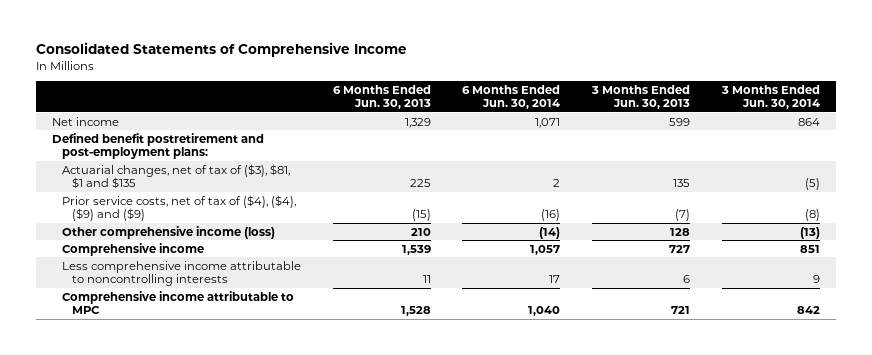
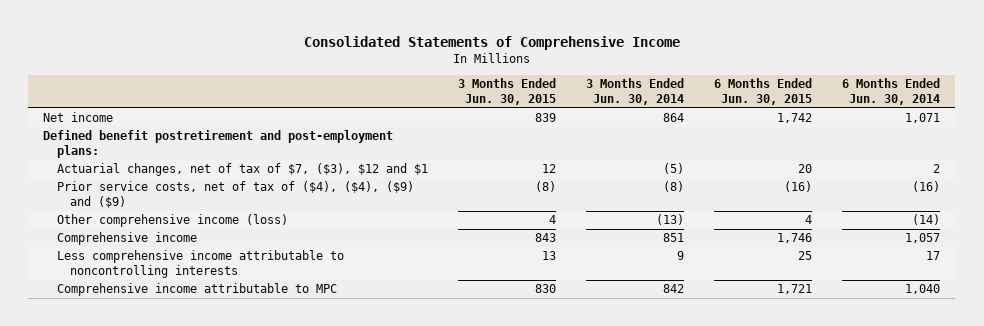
[332,84,431,110] 6 Months Ended Jun. 30, 2013 -> none
[591,84,691,110] 3 Months Ended Jun. 30, 2013 -> none
none -> [458,78,557,105] 3 Months Ended Jun. 30, 2015
none -> [714,78,813,105] 6 Months Ended Jun. 30, 2015
[61,163,290,190] Actuarial changes, net of tax of ($3), $81, $1 and $135 -> [56,163,428,177] Actuarial changes, net of tax of $7, ($3), $12 and $1

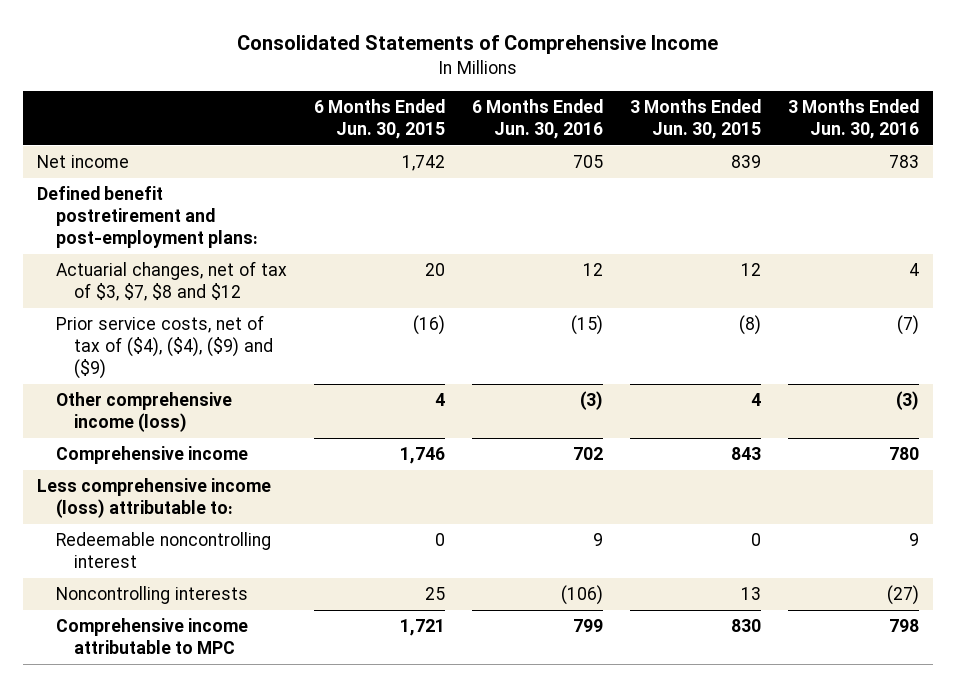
[586,78,685,105] 3 Months Ended Jun. 30, 2014 -> none
[842,78,941,105] 6 Months Ended Jun. 30, 2014 -> none
none -> [471,98,603,140] 6 Months Ended Jun. 30, 2016
none -> [788,98,920,140] 3 Months Ended Jun. 30, 2016
[56,163,428,177] Actuarial changes, net of tax of $7, ($3), $12 and $1 -> [55,261,287,302] Actuarial changes, net of tax of $3, $7, $8 and $12
none -> [36,478,271,519] Less comprehensive income (loss) attributable to:
none -> [55,532,271,569] Redeemable noncontrolling interest
[56,250,344,279] Less comprehensive income attributable to noncontrolling interests -> [55,586,248,605] Noncontrolling interests

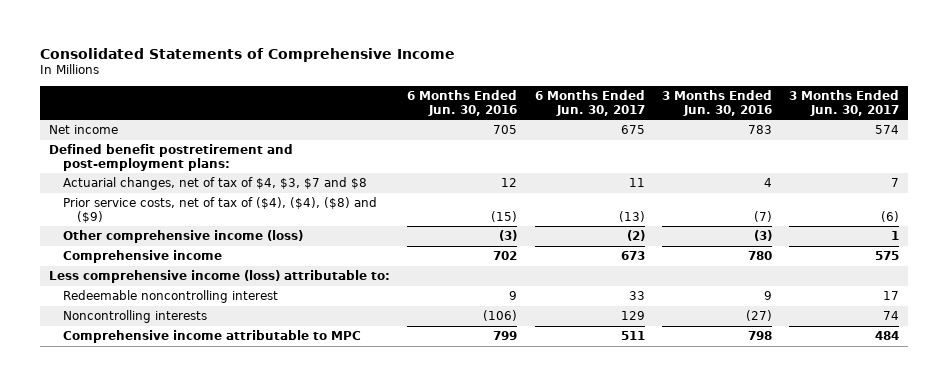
[313,98,445,140] 6 Months Ended Jun. 30, 2015 -> none
[630,98,762,140] 3 Months Ended Jun. 30, 2015 -> none
none -> [534,90,645,116] 6 Months Ended Jun. 30, 2017
none -> [789,90,900,116] 3 Months Ended Jun. 30, 2017
[55,261,287,302] Actuarial changes, net of tax of $3, $7, $8 and $12 -> [63,177,368,191] Actuarial changes, net of tax of $4, $3, $7 and $8
[55,315,274,380] Prior service costs, net of tax of ($4), ($4), ($9) and ($9) -> [63,197,378,223] Prior service costs, net of tax of ($4), ($4), ($8) and ($9)

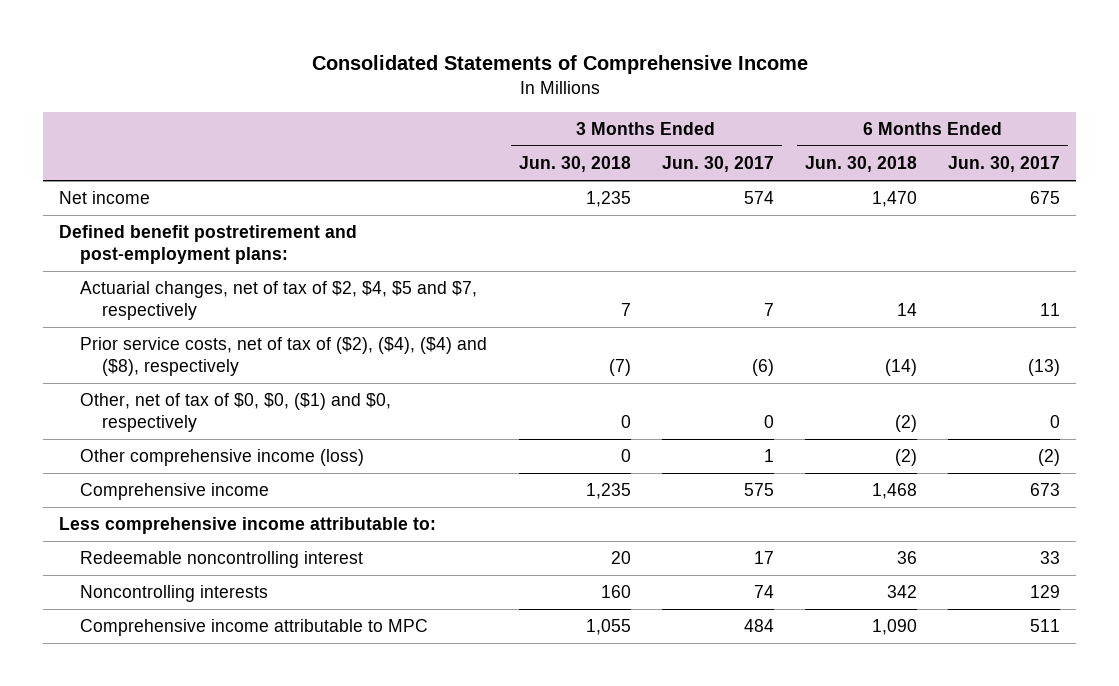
[407,90,518,116] 6 Months Ended Jun. 30, 2016 -> none
[661,90,772,116] 3 Months Ended Jun. 30, 2016 -> none
none -> [518,156,631,173] Jun. 30, 2018
none -> [805,156,918,173] Jun. 30, 2018
[63,177,368,191] Actuarial changes, net of tax of $4, $3, $7 and $8 -> [80,281,478,320] Actuarial changes, net of tax of $2, $4, $5 and $7, respectively
[63,197,378,223] Prior service costs, net of tax of ($4), ($4), ($8) and ($9) -> [80,337,488,376] Prior service costs, net of tax of ($2), ($4), ($4) and ($8), respectively
none -> [80,393,392,432] Other, net of tax of $0, $0, ($1) and $0, respectively
[49,270,391,284] Less comprehensive income (loss) attributable to: -> [58,517,436,535] Less comprehensive income attributable to:

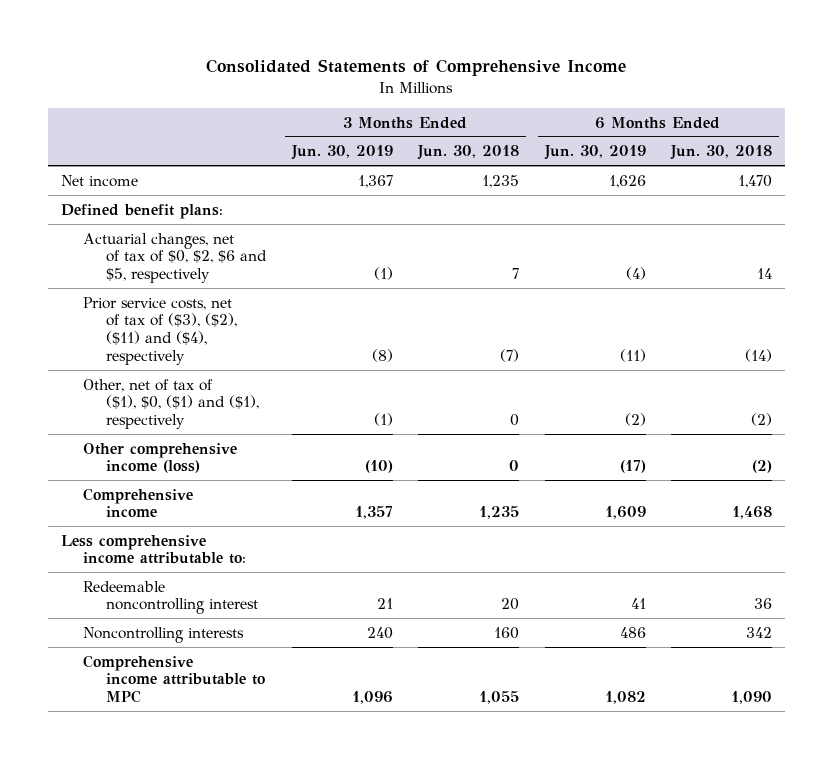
[661,156,774,173] Jun. 30, 2017 -> none
[948,156,1061,173] Jun. 30, 2017 -> none
none -> [290,145,393,161] Jun. 30, 2019
none -> [543,145,646,161] Jun. 30, 2019
[58,225,357,264] Defined benefit postretirement and post-employment plans: -> [60,203,223,219] Defined benefit plans:
[80,281,478,320] Actuarial changes, net of tax of $2, $4, $5 and $7, respectively -> [83,232,268,284] Actuarial changes, net of tax of $0, $2, $6 and $5, respectively
[80,337,488,376] Prior service costs, net of tax of ($2), ($4), ($4) and ($8), respectively -> [83,296,238,366] Prior service costs, net of tax of ($3), ($2), ($11) and ($4), respectively
[80,393,392,432] Other, net of tax of $0, $0, ($1) and $0, respectively -> [83,378,260,430] Other, net of tax of ($1), $0, ($1) and ($1), respectively

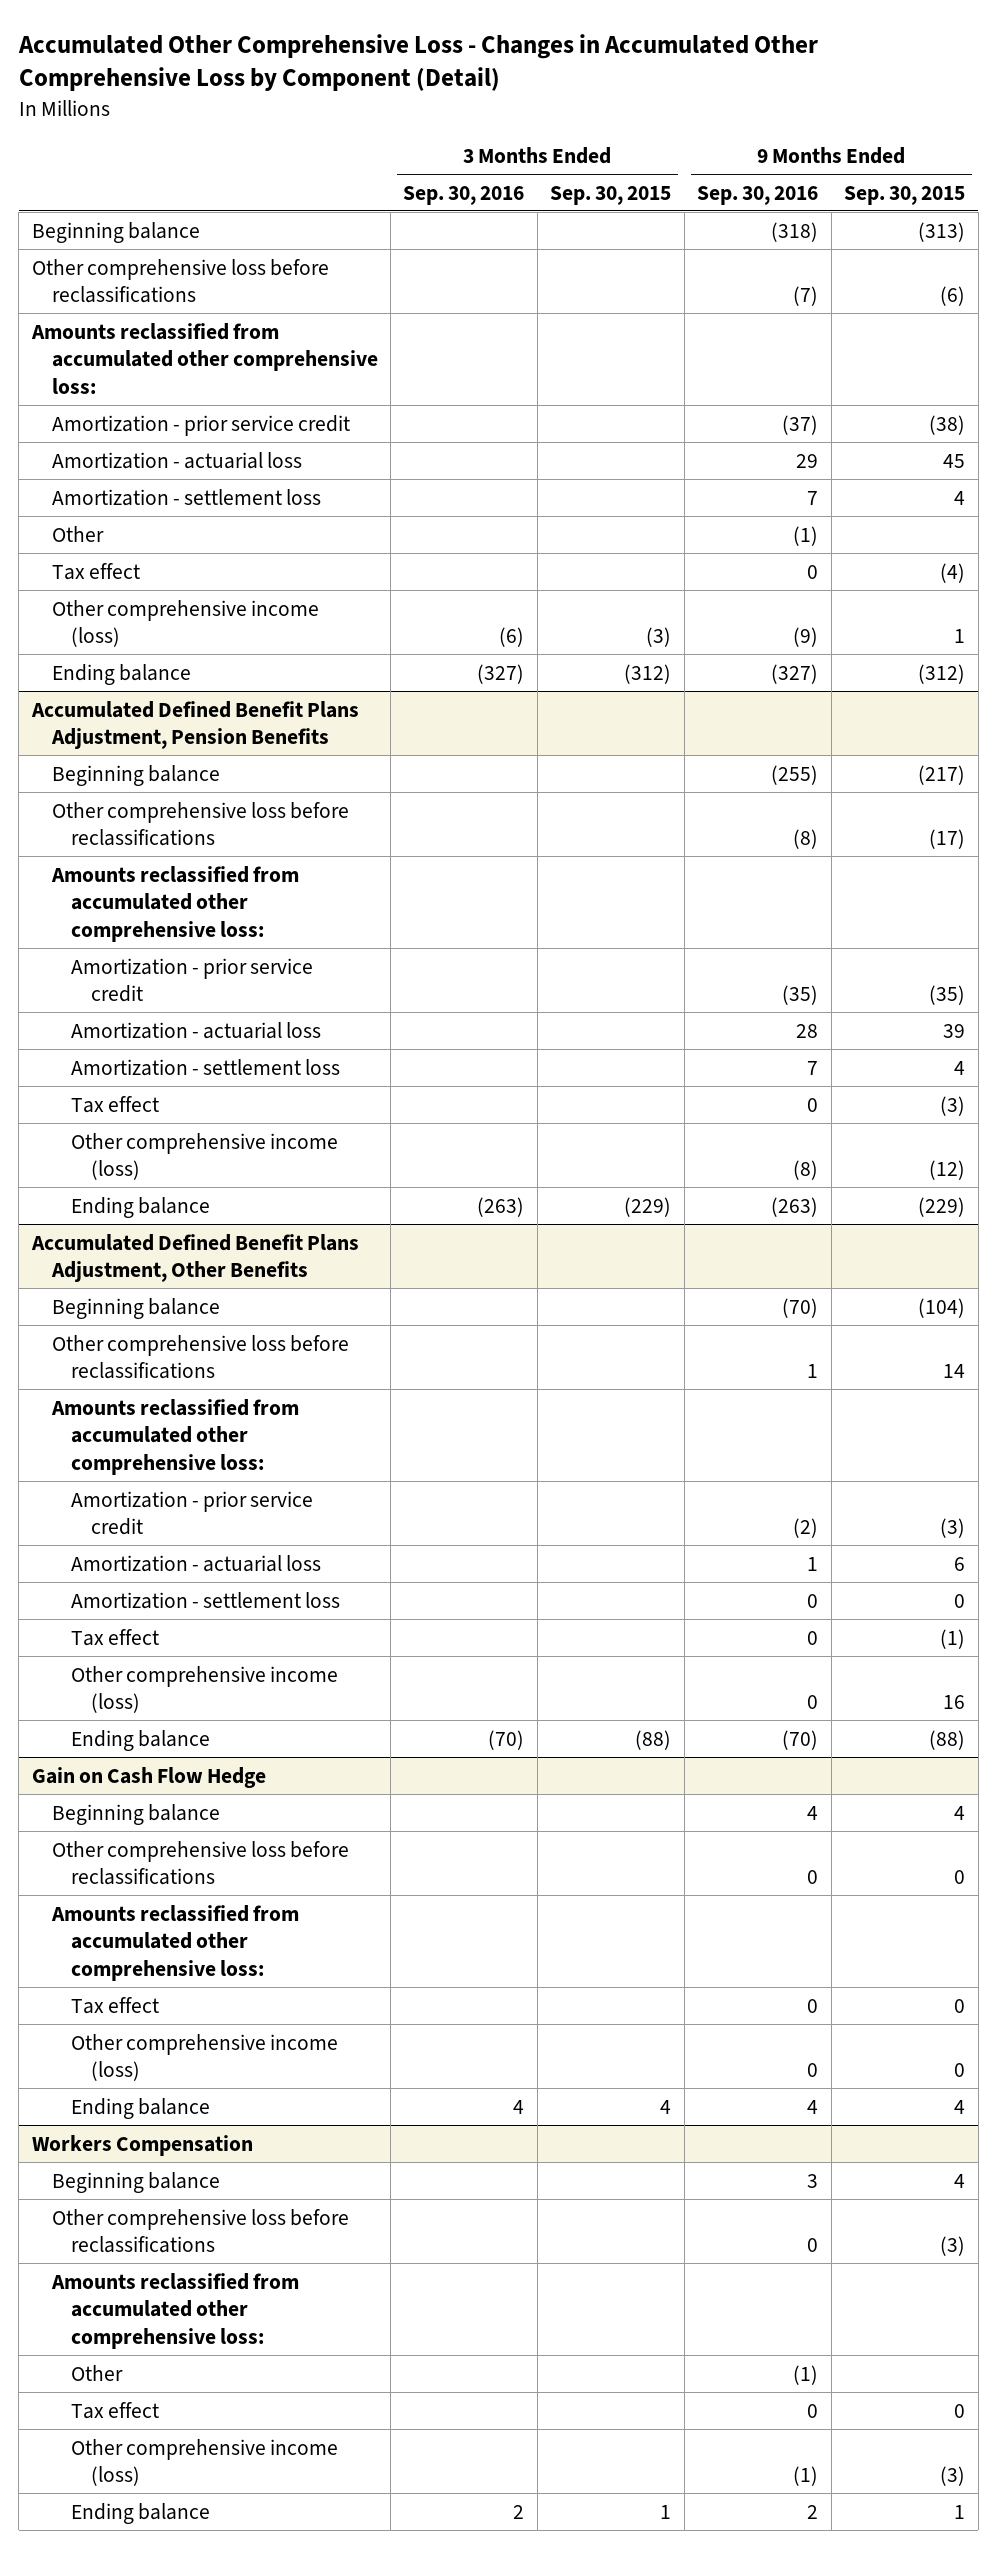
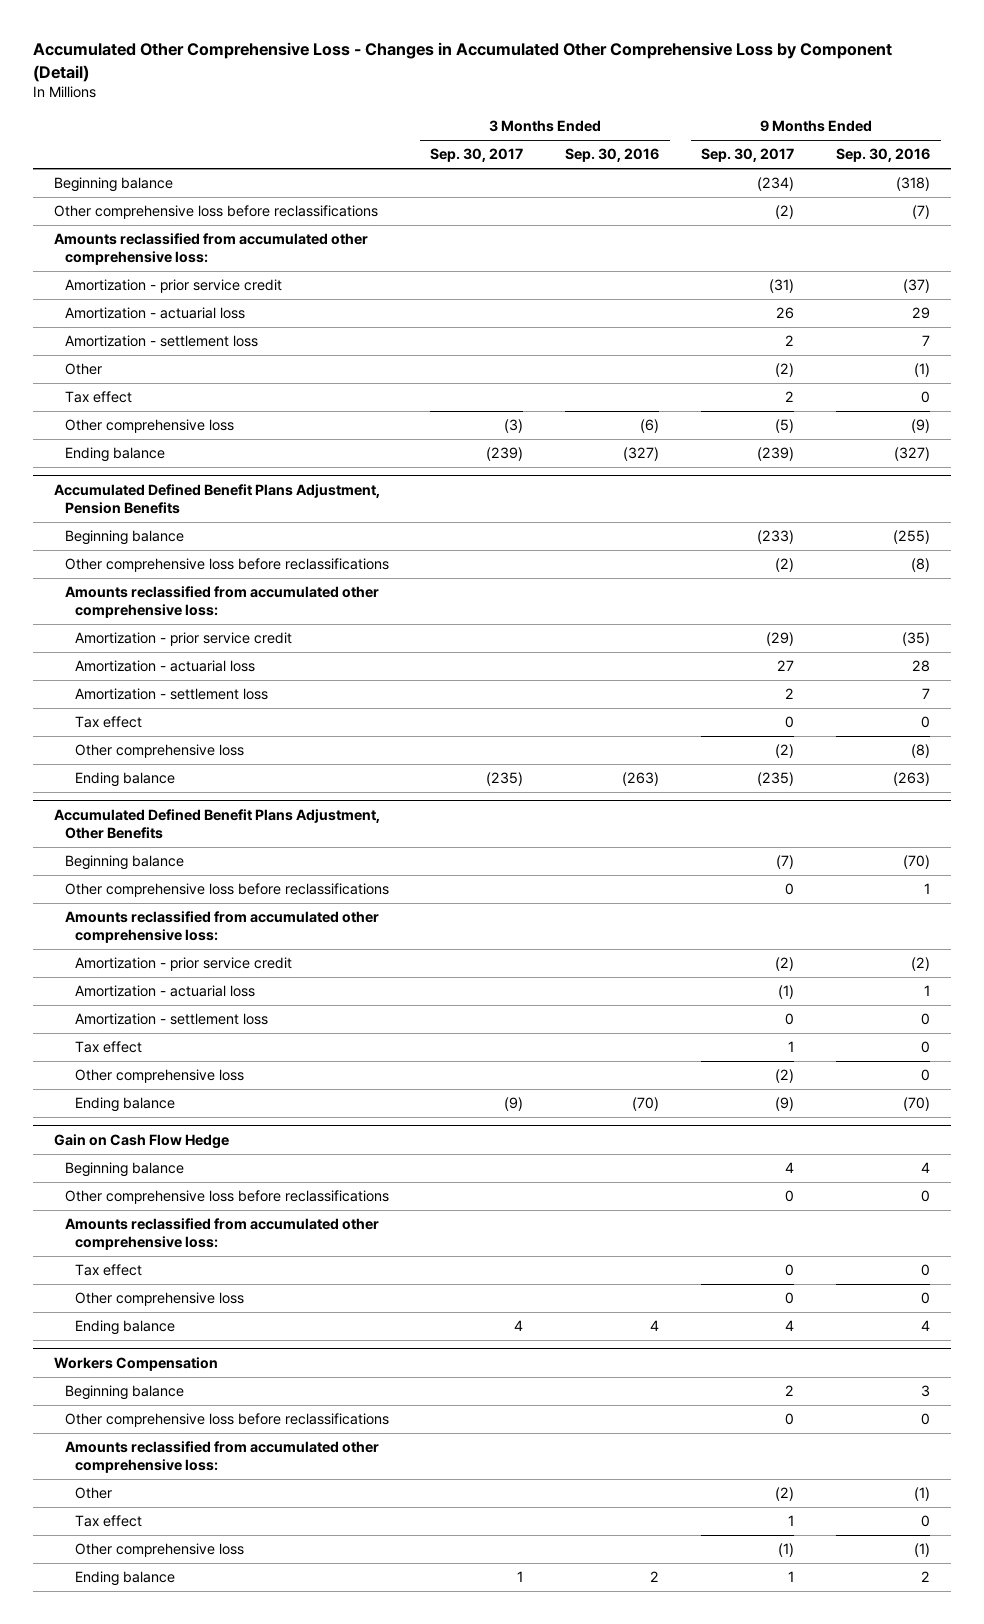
[550,185,672,205] Sep. 30, 2015 -> none
[844,185,966,205] Sep. 30, 2015 -> none
none -> [430,148,524,163] Sep. 30, 2017
none -> [701,148,795,163] Sep. 30, 2017
[51,599,319,648] Other comprehensive income (loss) -> [64,419,234,434] Other comprehensive loss
[71,1132,339,1181] Other comprehensive income (loss) -> [74,744,244,759] Other comprehensive loss
[71,1665,339,1714] Other comprehensive income (loss) -> [74,1069,244,1084] Other comprehensive loss
[71,2033,339,2082] Other comprehensive income (loss) -> [74,1292,244,1307] Other comprehensive loss
[71,2438,339,2487] Other comprehensive income (loss) -> [74,1543,244,1558] Other comprehensive loss

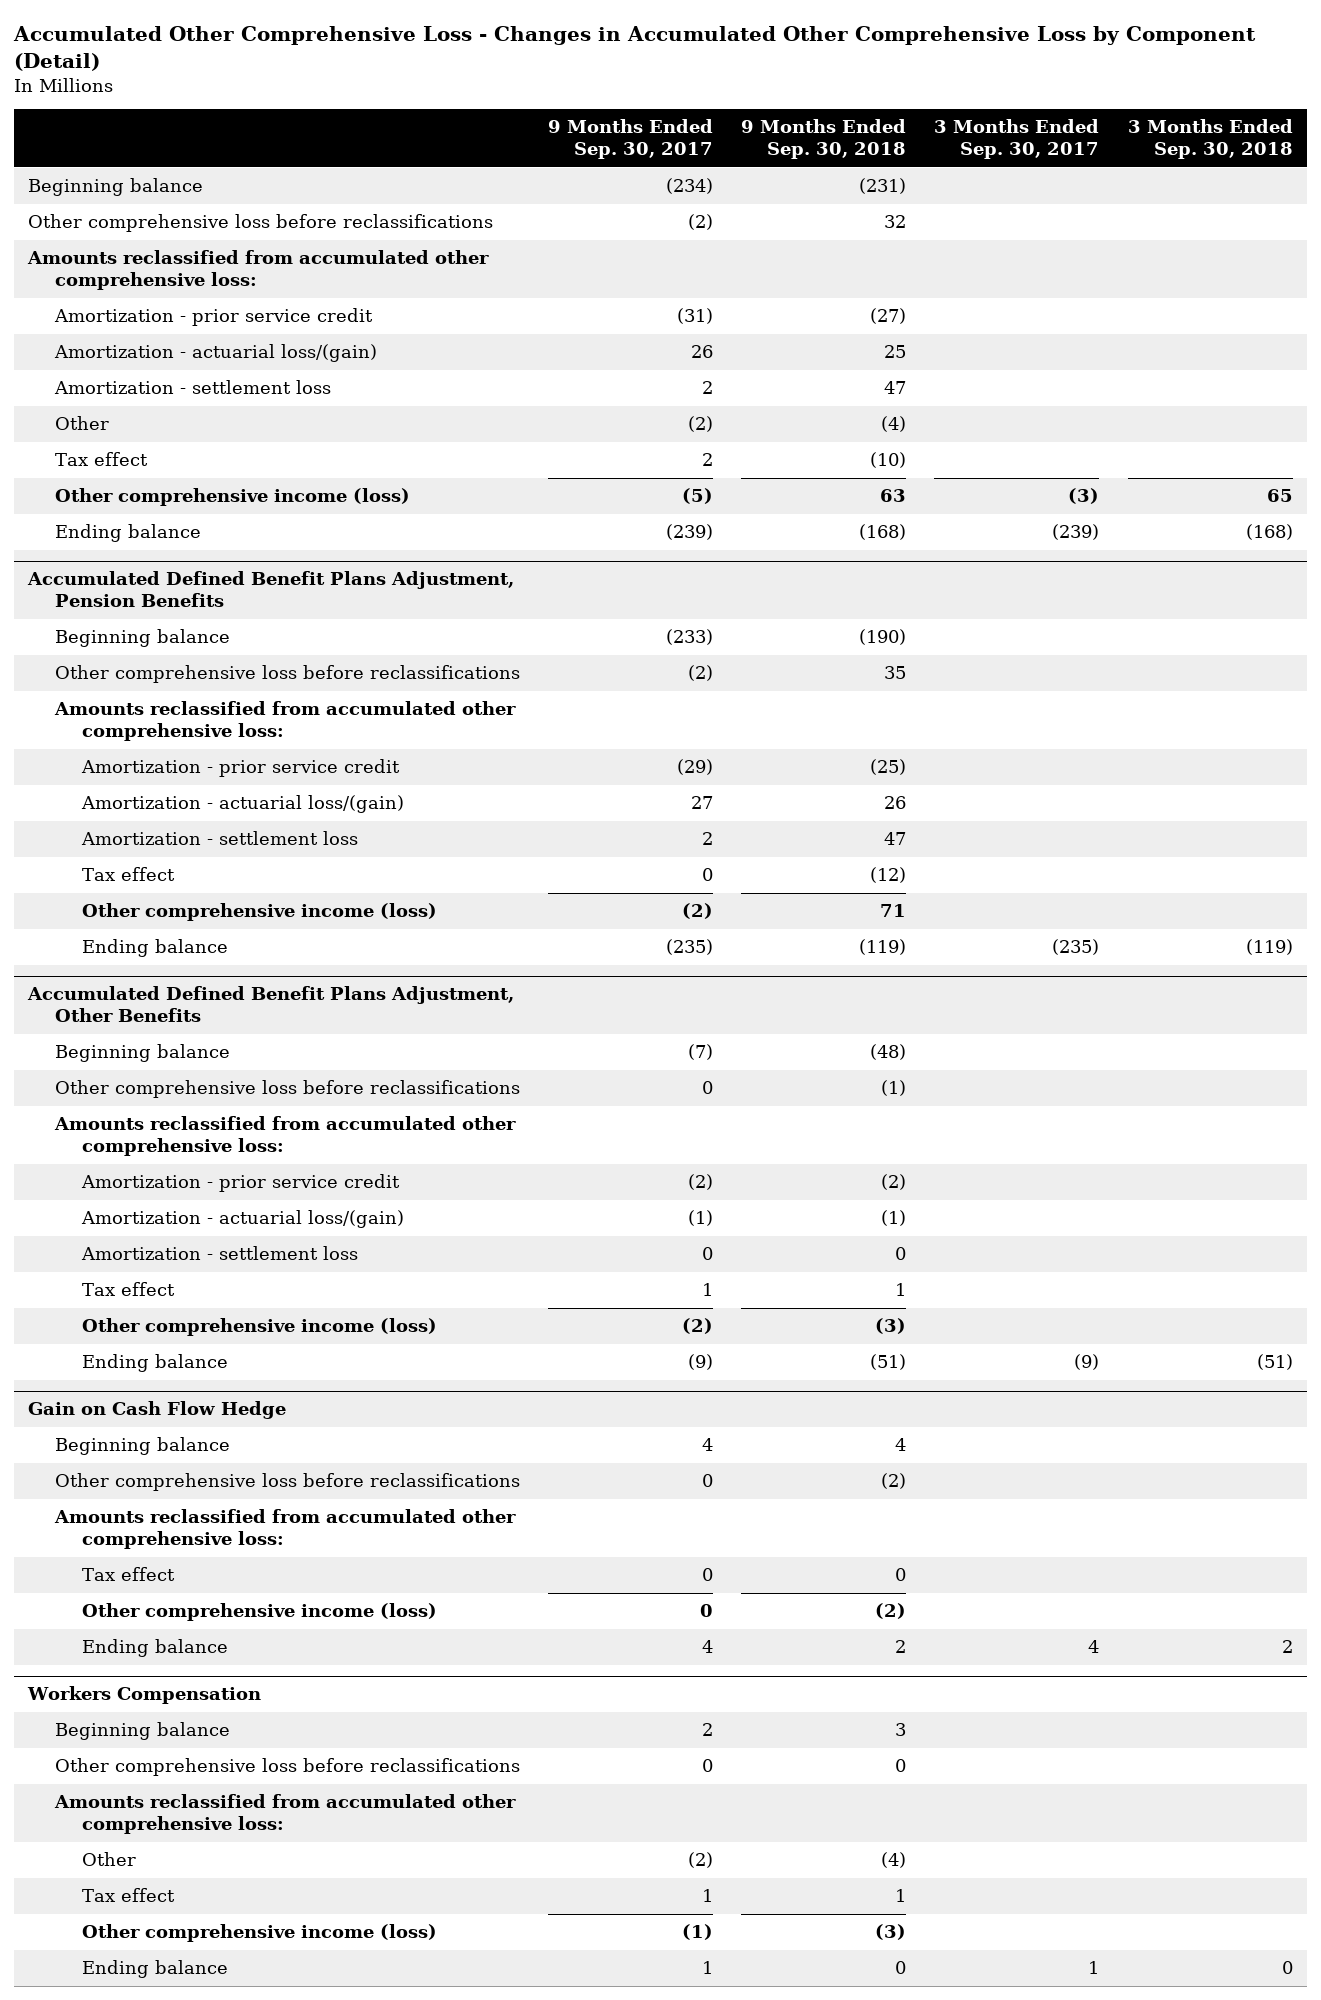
[565,148,660,163] Sep. 30, 2016 -> none
[836,148,931,163] Sep. 30, 2016 -> none
none -> [741,119,907,160] 9 Months Ended Sep. 30, 2018
none -> [1127,119,1293,160] 3 Months Ended Sep. 30, 2018
[64,307,245,320] Amortization - actuarial loss -> [53,344,377,363] Amortization - actuarial loss/(gain)
[64,419,234,434] Other comprehensive loss -> [54,488,410,507] Other comprehensive income (loss)
[74,660,255,673] Amortization - actuarial loss -> [80,795,404,814] Amortization - actuarial loss/(gain)
[74,744,244,759] Other comprehensive loss -> [81,903,437,922] Other comprehensive income (loss)
[74,985,255,998] Amortization - actuarial loss -> [80,1210,404,1229] Amortization - actuarial loss/(gain)
[74,1069,244,1084] Other comprehensive loss -> [81,1318,437,1337] Other comprehensive income (loss)
[74,1292,244,1307] Other comprehensive loss -> [81,1603,437,1622] Other comprehensive income (loss)
[74,1543,244,1558] Other comprehensive loss -> [81,1924,437,1943] Other comprehensive income (loss)

